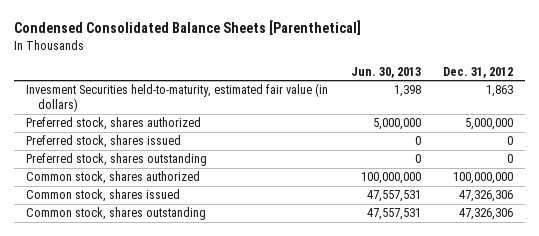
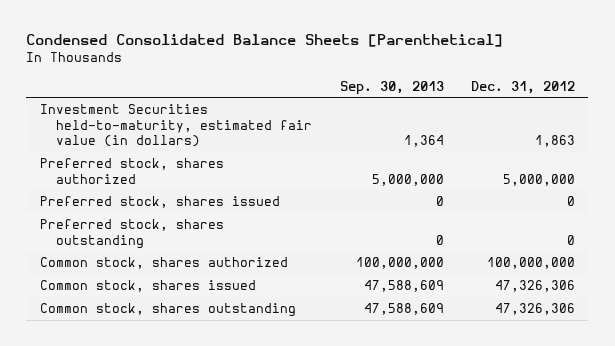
[350,66,421,78] Jun. 30, 2013 -> none
none -> [339,80,444,95] Sep. 30, 2013
[25,83,328,113] Invesment Securities held-to-maturity, estimated fair value (in dollars) -> [39,104,313,147] Investment Securities held-to-maturity, estimated fair value (in dollars)

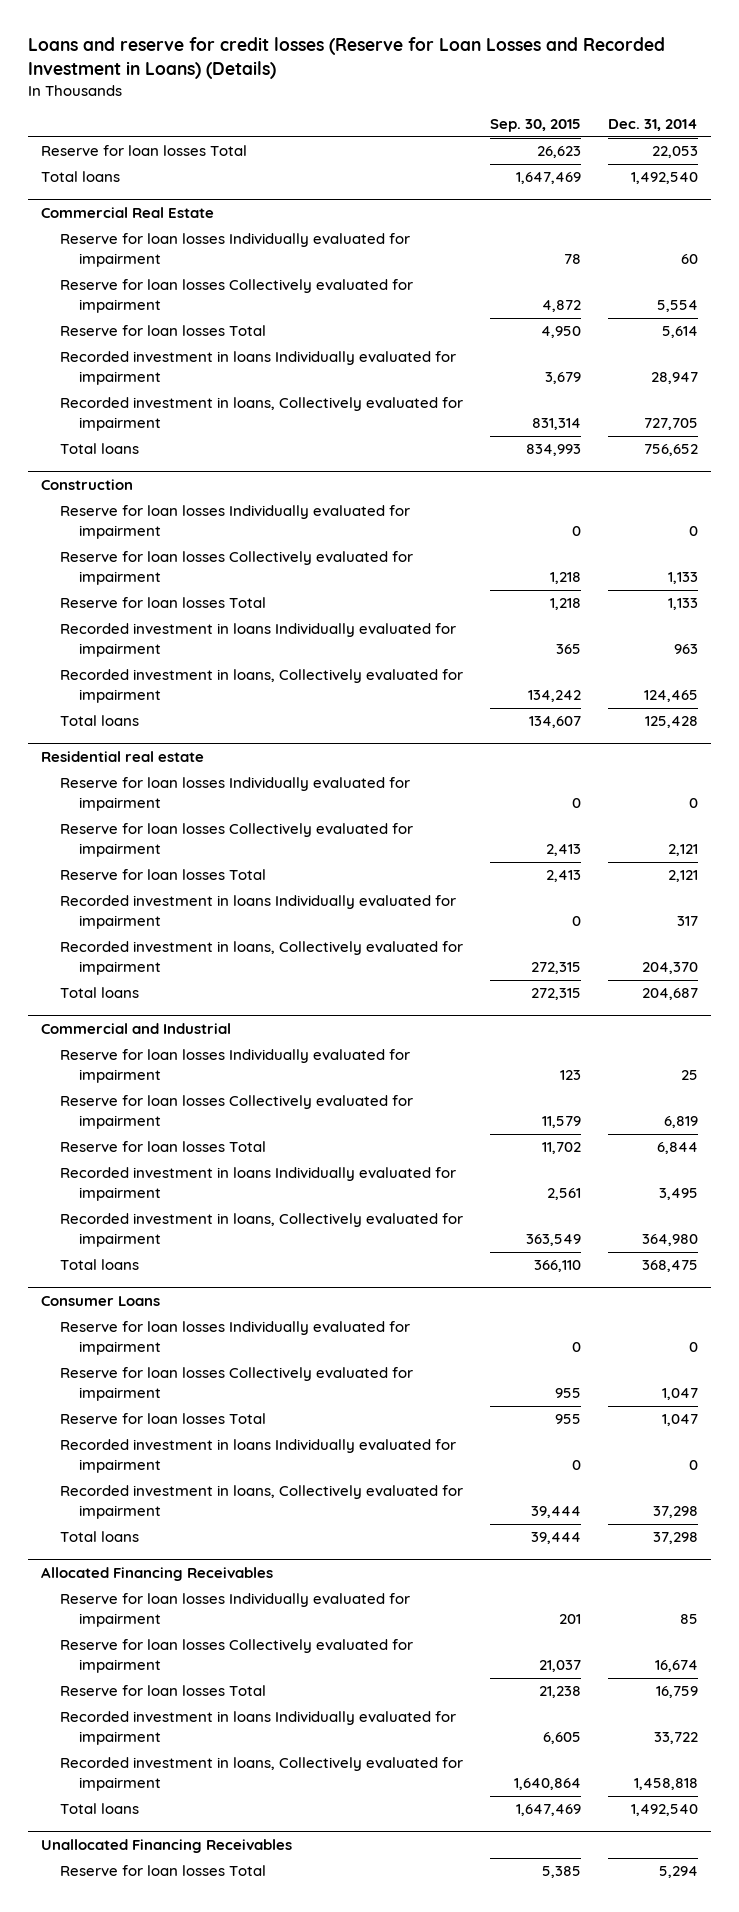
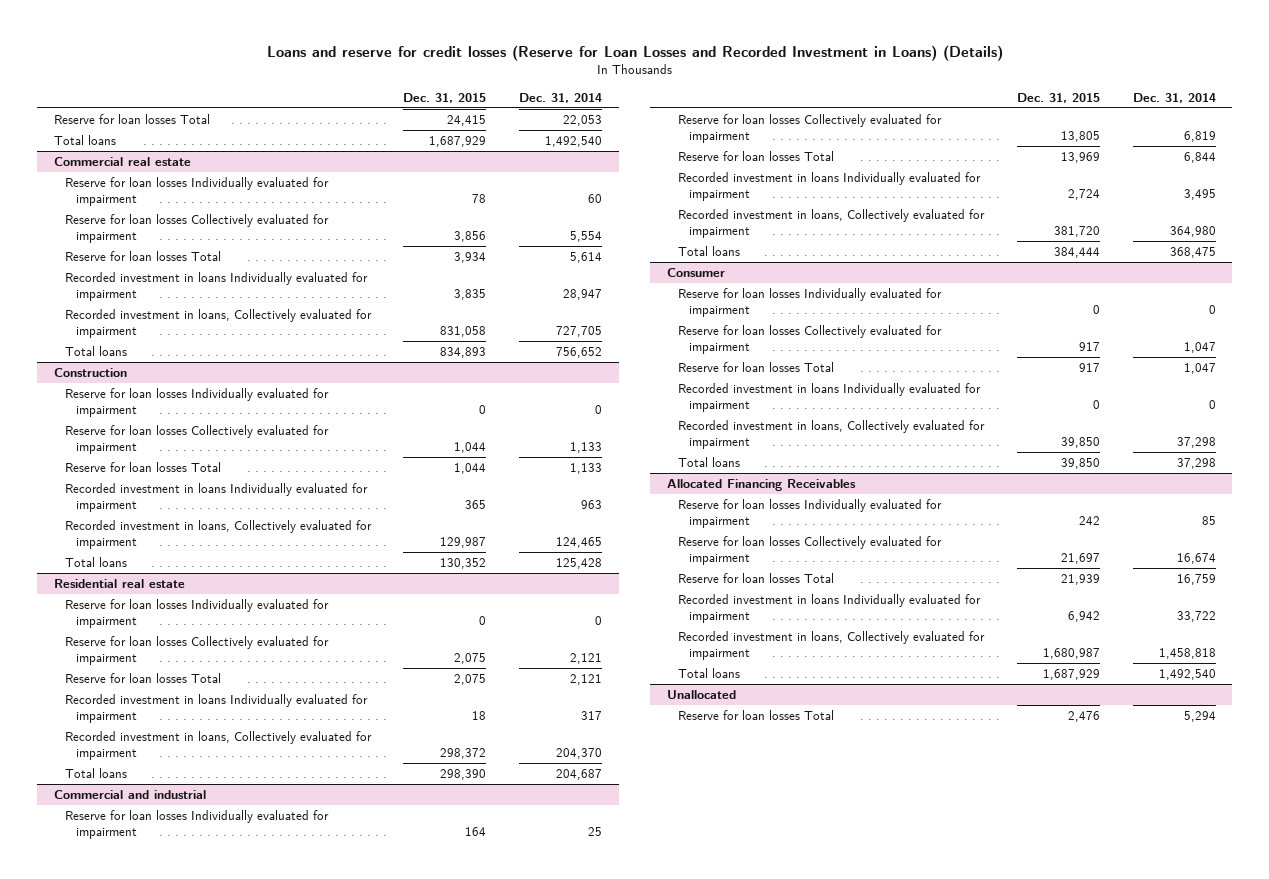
[490,119,582,133] Sep. 30, 2015 -> none
none -> [403,92,487,103] Dec. 31, 2015
[41,207,215,219] Commercial Real Estate -> [53,156,191,166] Commercial real estate
[41,1023,232,1035] Commercial and Industrial -> [53,789,206,799] Commercial and industrial
[41,1296,161,1307] Consumer Loans -> [666,267,725,277] Consumer
[41,1839,293,1854] Unallocated Financing Receivables -> [666,689,736,699] Unallocated

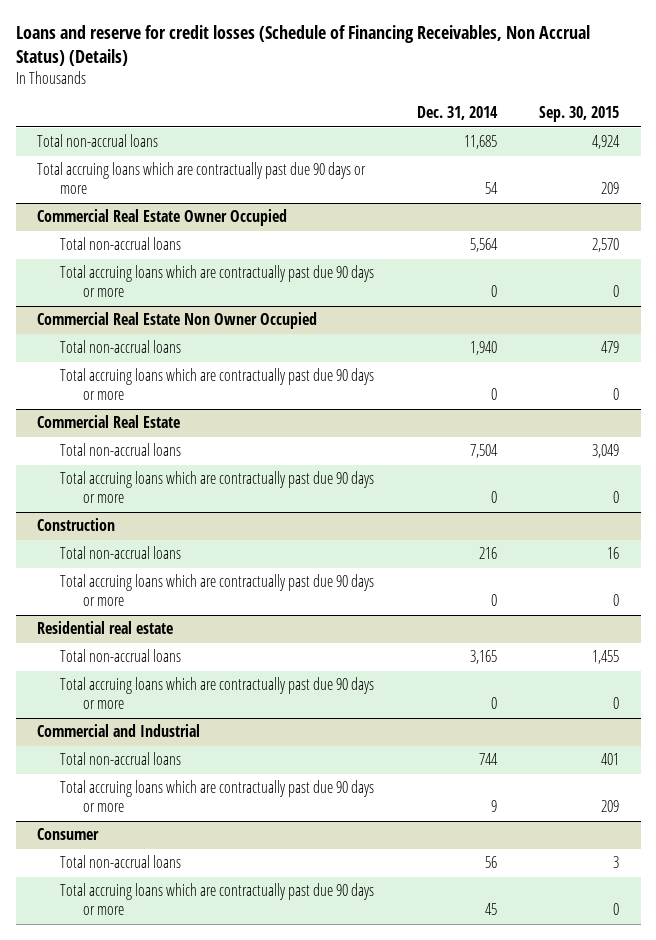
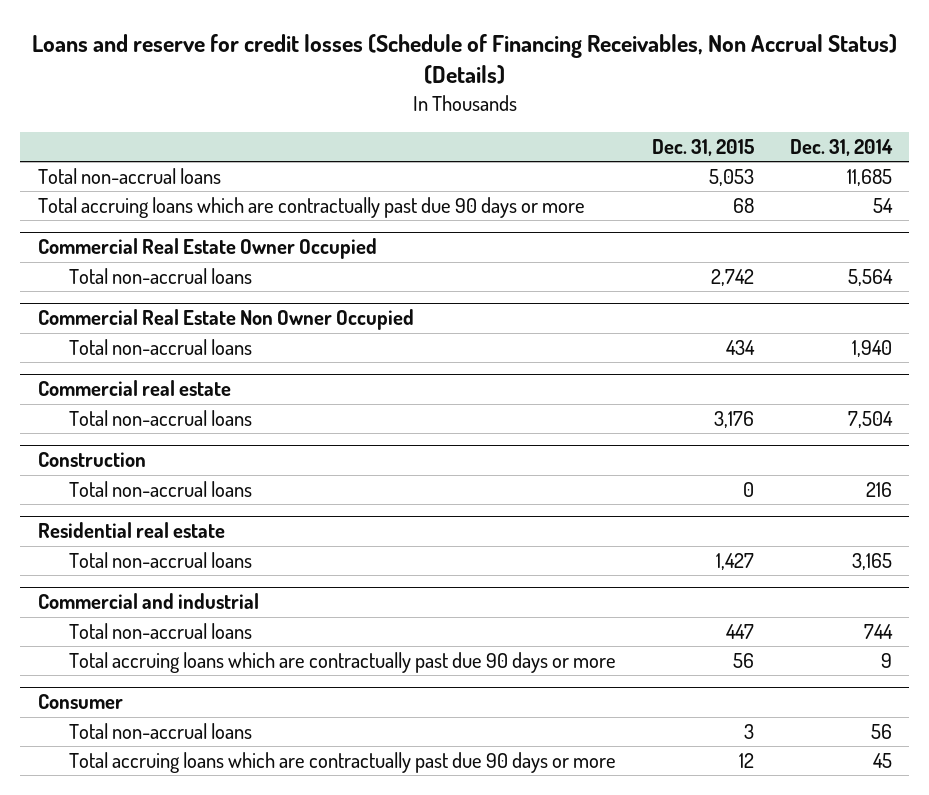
[539,106,620,123] Sep. 30, 2015 -> none
none -> [651,138,754,156] Dec. 31, 2015
[60,265,375,298] Total accruing loans which are contractually past due 90 days or more -> none
[60,368,375,401] Total accruing loans which are contractually past due 90 days or more -> none
[36,415,180,429] Commercial Real Estate -> [37,380,231,397] Commercial real estate
[60,471,375,504] Total accruing loans which are contractually past due 90 days or more -> none
[60,574,375,607] Total accruing loans which are contractually past due 90 days or more -> none
[60,677,375,710] Total accruing loans which are contractually past due 90 days or more -> none
[36,724,200,738] Commercial and Industrial -> [37,593,259,610] Commercial and industrial

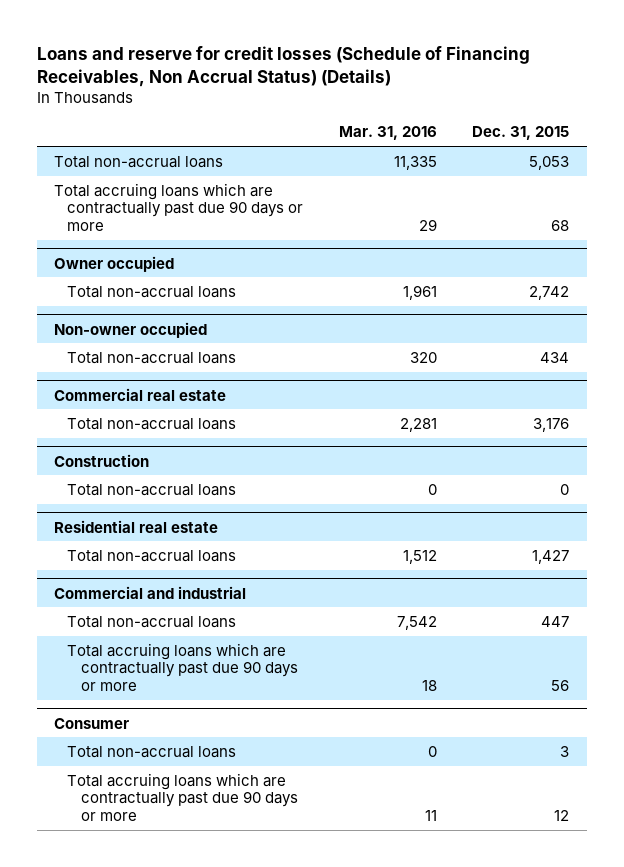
[789,138,893,156] Dec. 31, 2014 -> none
none -> [338,126,437,141] Mar. 31, 2016
[37,238,377,260] Commercial Real Estate Owner Occupied -> [54,255,175,272] Owner occupied
[37,309,414,331] Commercial Real Estate Non Owner Occupied -> [54,321,208,338] Non-owner occupied

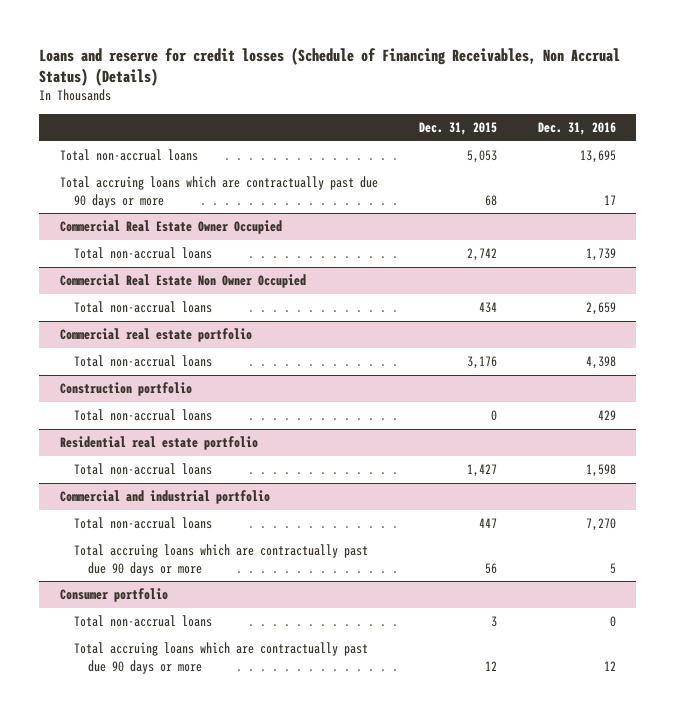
[338,126,437,141] Mar. 31, 2016 -> none
none -> [537,122,616,136] Dec. 31, 2016
[54,255,175,272] Owner occupied -> [59,220,282,235] Commercial Real Estate Owner Occupied
[54,321,208,338] Non-owner occupied -> [59,274,306,289] Commercial Real Estate Non Owner Occupied
[54,387,227,401] Commercial real estate -> [59,328,252,343] Commercial real estate portfolio
[54,453,150,467] Construction -> [59,382,192,397] Construction portfolio
[54,519,219,533] Residential real estate -> [59,436,258,451] Residential real estate portfolio
[54,585,247,599] Commercial and industrial -> [59,490,270,505] Commercial and industrial portfolio
[54,717,130,729] Consumer -> [59,588,168,603] Consumer portfolio

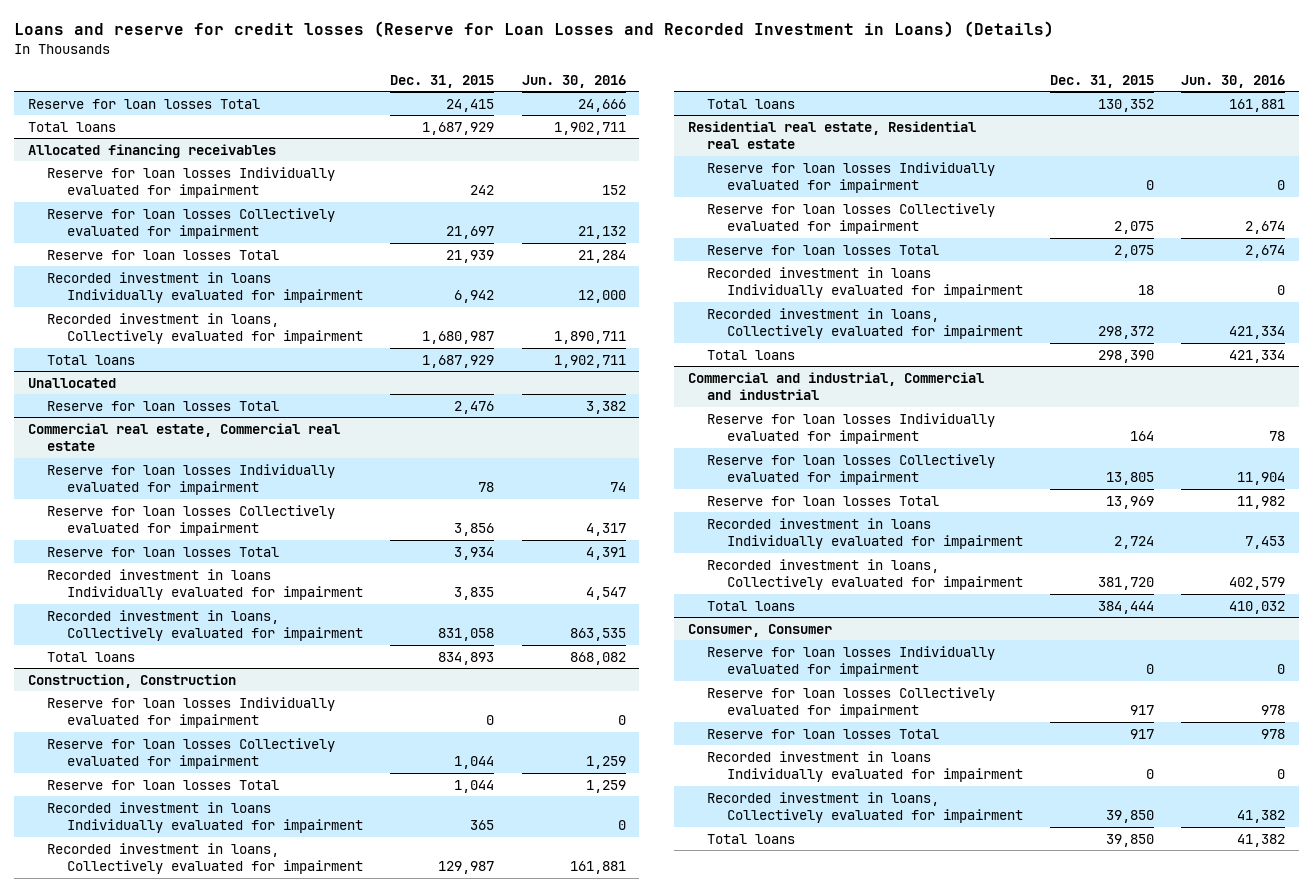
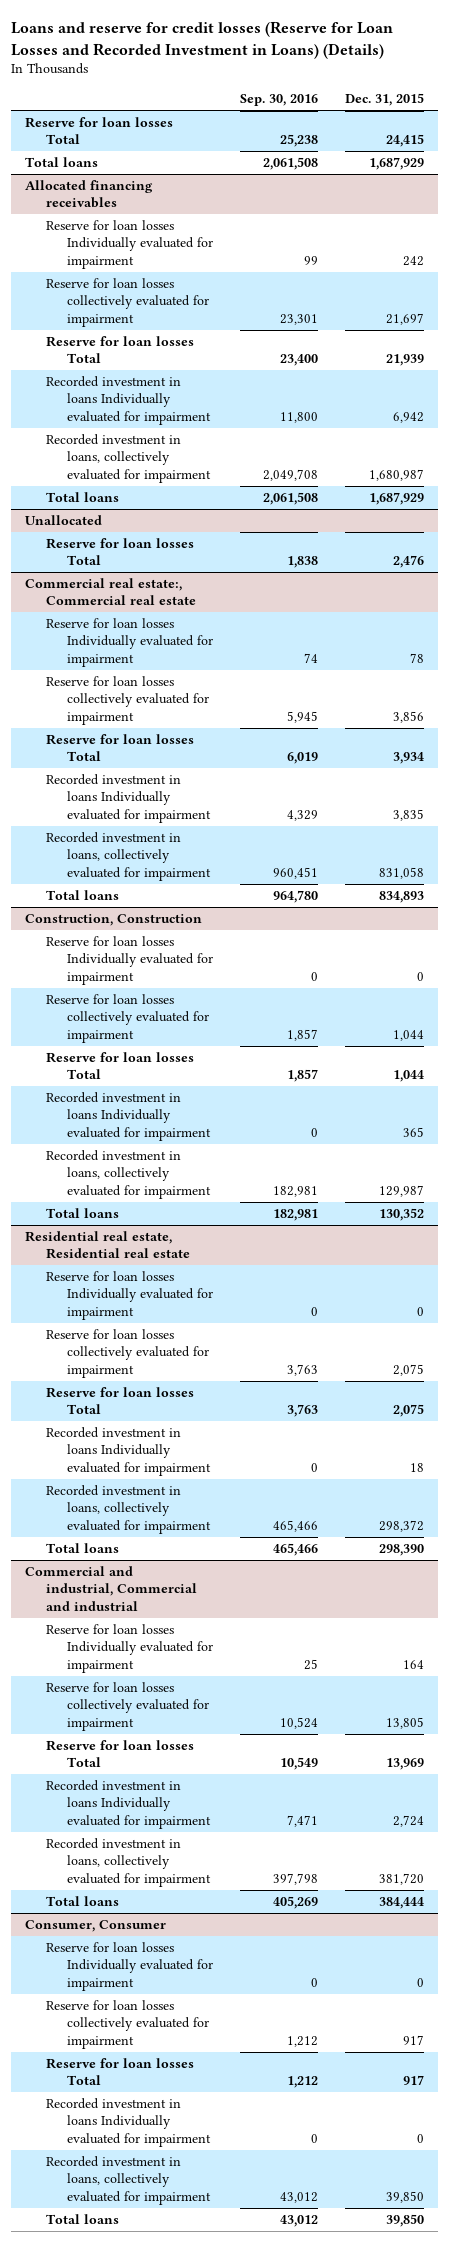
[521,74,626,88] Jun. 30, 2016 -> none
none -> [240,94,319,107] Sep. 30, 2016
[47,207,336,240] Reserve for loan losses Collectively evaluated for impairment -> [46,278,210,327] Reserve for loan losses collectively evaluated for impairment
[47,312,363,345] Recorded investment in loans, Collectively evaluated for impairment -> [46,434,212,483] Recorded investment in loans, collectively evaluated for impairment
[27,422,340,452] Commercial real estate, Commercial real estate -> [25,578,197,606] Commercial real estate:, Commercial real estate
[47,504,336,537] Reserve for loan losses Collectively evaluated for impairment -> [46,676,210,725] Reserve for loan losses collectively evaluated for impairment
[47,609,363,642] Recorded investment in loans, Collectively evaluated for impairment -> [46,832,212,881] Recorded investment in loans, collectively evaluated for impairment
[47,737,336,770] Reserve for loan losses Collectively evaluated for impairment -> [46,994,210,1043] Reserve for loan losses collectively evaluated for impairment
[47,842,363,875] Recorded investment in loans, Collectively evaluated for impairment -> [46,1150,212,1199] Recorded investment in loans, collectively evaluated for impairment
[707,202,996,235] Reserve for loan losses Collectively evaluated for impairment -> [46,1329,210,1378] Reserve for loan losses collectively evaluated for impairment
[707,307,1023,340] Recorded investment in loans, Collectively evaluated for impairment -> [46,1485,212,1534] Recorded investment in loans, collectively evaluated for impairment
[707,453,996,486] Reserve for loan losses Collectively evaluated for impairment -> [46,1682,210,1731] Reserve for loan losses collectively evaluated for impairment
[707,558,1023,591] Recorded investment in loans, Collectively evaluated for impairment -> [46,1838,212,1887] Recorded investment in loans, collectively evaluated for impairment
[707,686,996,719] Reserve for loan losses Collectively evaluated for impairment -> [46,2000,210,2049] Reserve for loan losses collectively evaluated for impairment
[707,791,1023,824] Recorded investment in loans, Collectively evaluated for impairment -> [46,2156,212,2205] Recorded investment in loans, collectively evaluated for impairment

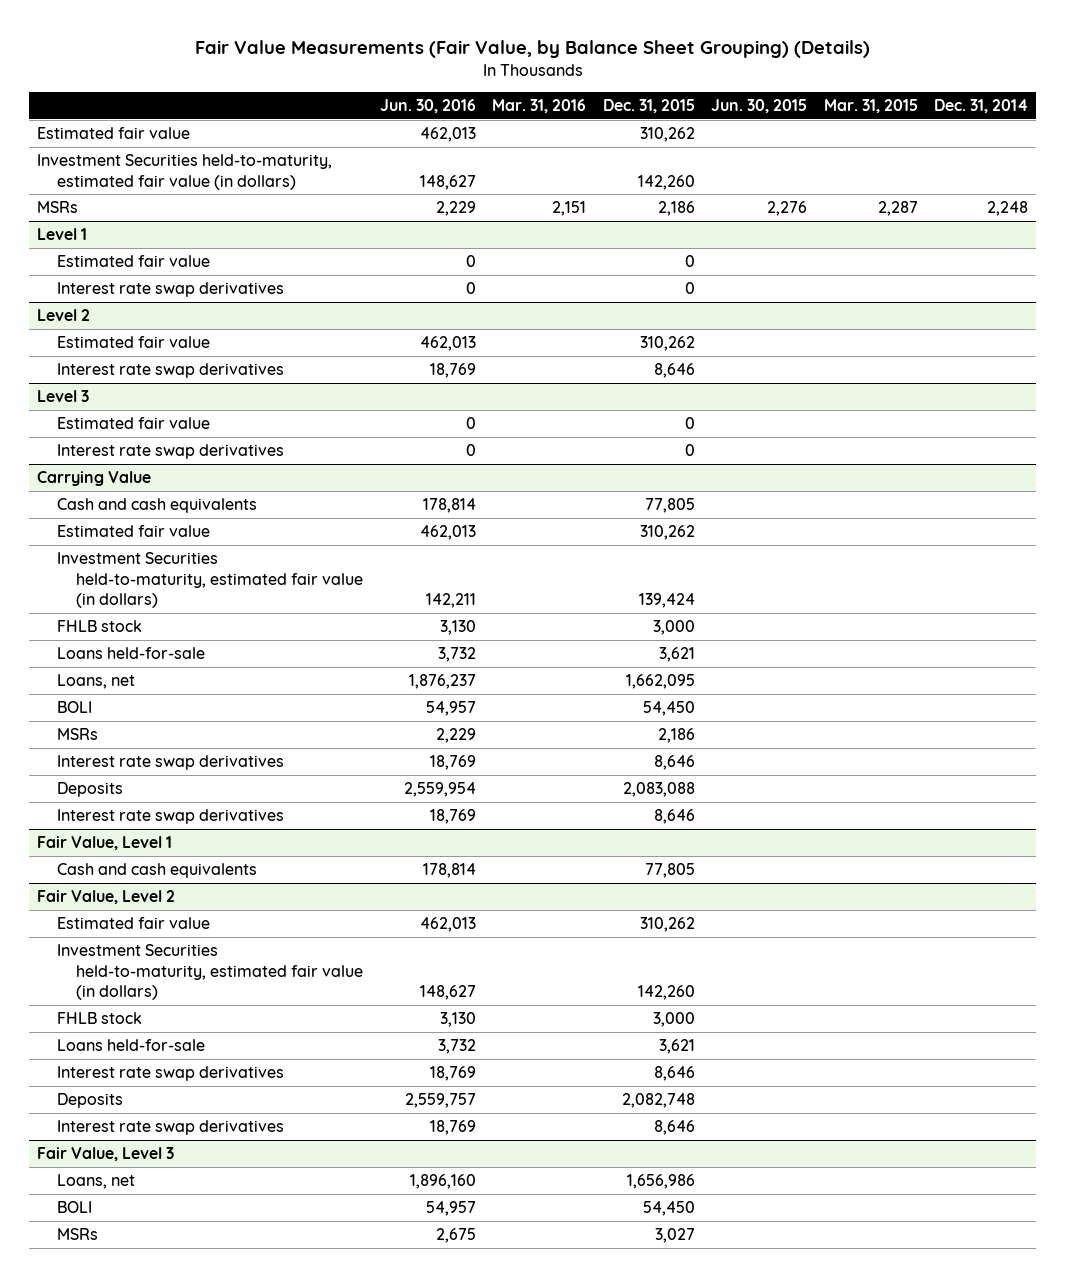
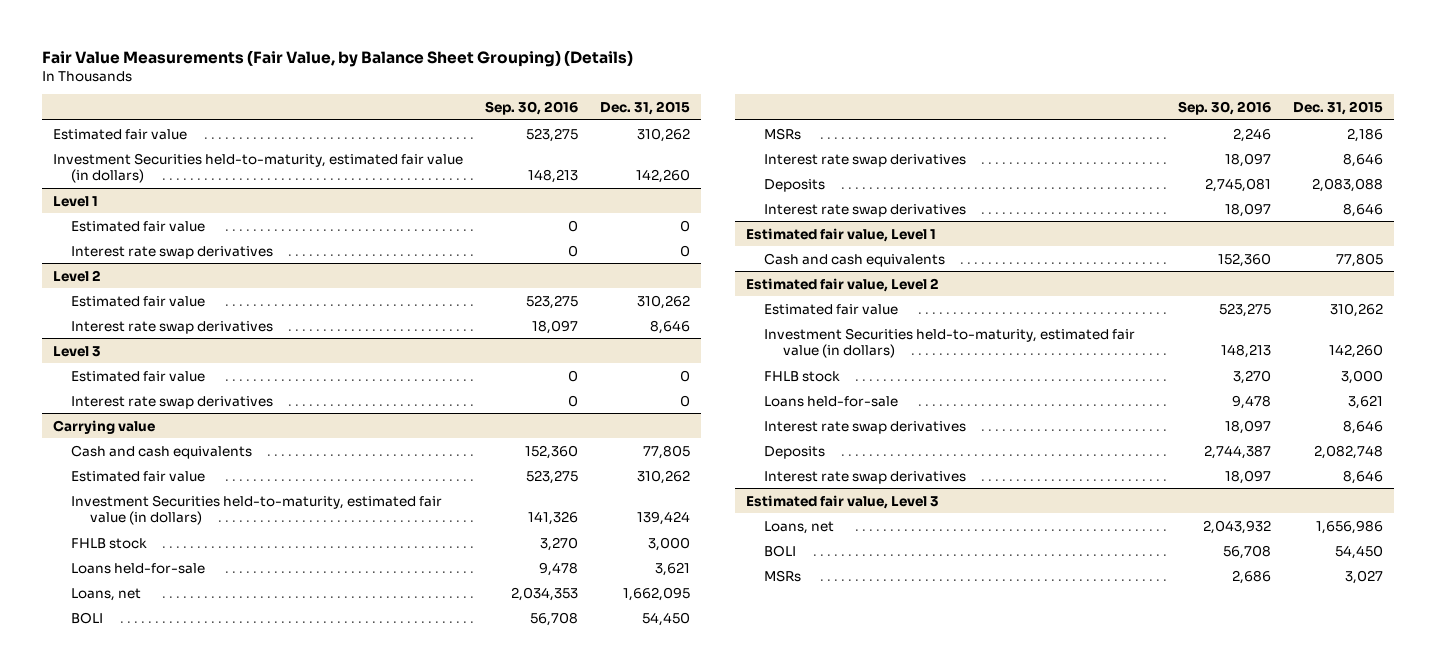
[379,99,476,114] Jun. 30, 2016 -> none
[492,99,587,114] Mar. 31, 2016 -> none
[711,99,808,114] Jun. 30, 2015 -> none
[823,99,918,114] Mar. 31, 2015 -> none
[934,99,1029,114] Dec. 31, 2014 -> none
none -> [484,100,578,115] Sep. 30, 2016
[37,201,79,214] MSRs -> none
[37,471,152,487] Carrying Value -> [52,419,155,434] Carrying value
[37,836,173,851] Fair Value, Level 1 -> [745,227,936,242] Estimated fair value, Level 1
[37,890,176,905] Fair Value, Level 2 -> [745,277,939,292] Estimated fair value, Level 2
[37,1147,175,1162] Fair Value, Level 3 -> [745,494,939,509] Estimated fair value, Level 3

